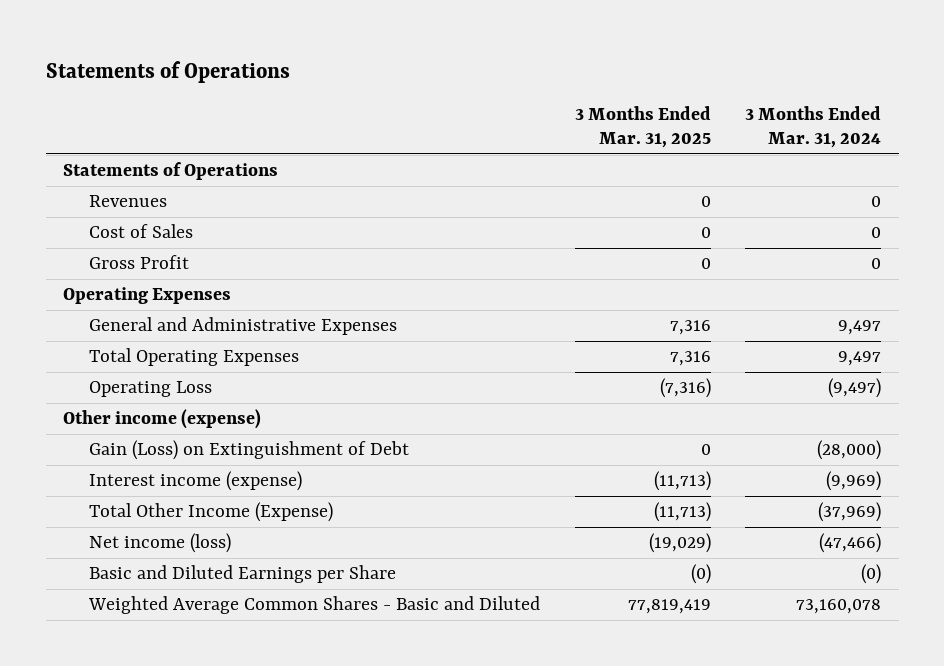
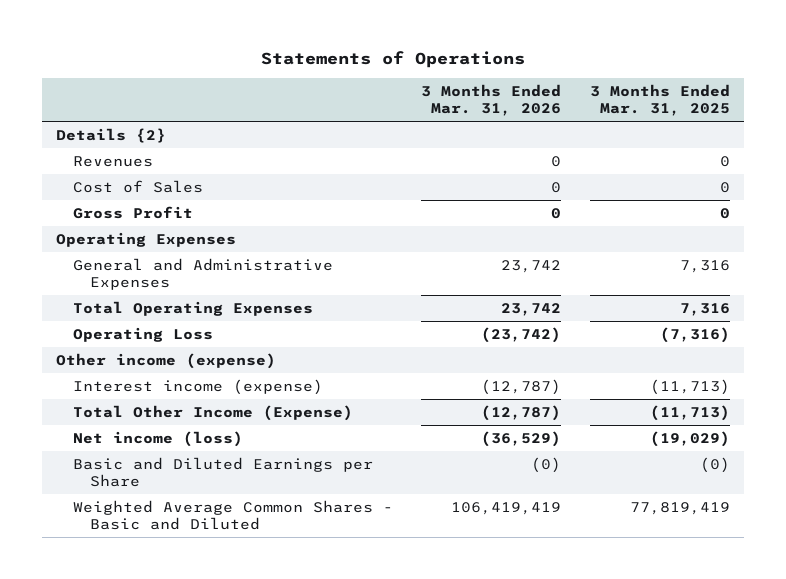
[745,105,882,149] 3 Months Ended Mar. 31, 2024 -> none
none -> [421,83,562,117] 3 Months Ended Mar. 31, 2026
[62,162,278,181] Statements of Operations -> [56,127,167,143] Details {2}
[89,440,410,461] Gain (Loss) on Extinguishment of Debt -> none

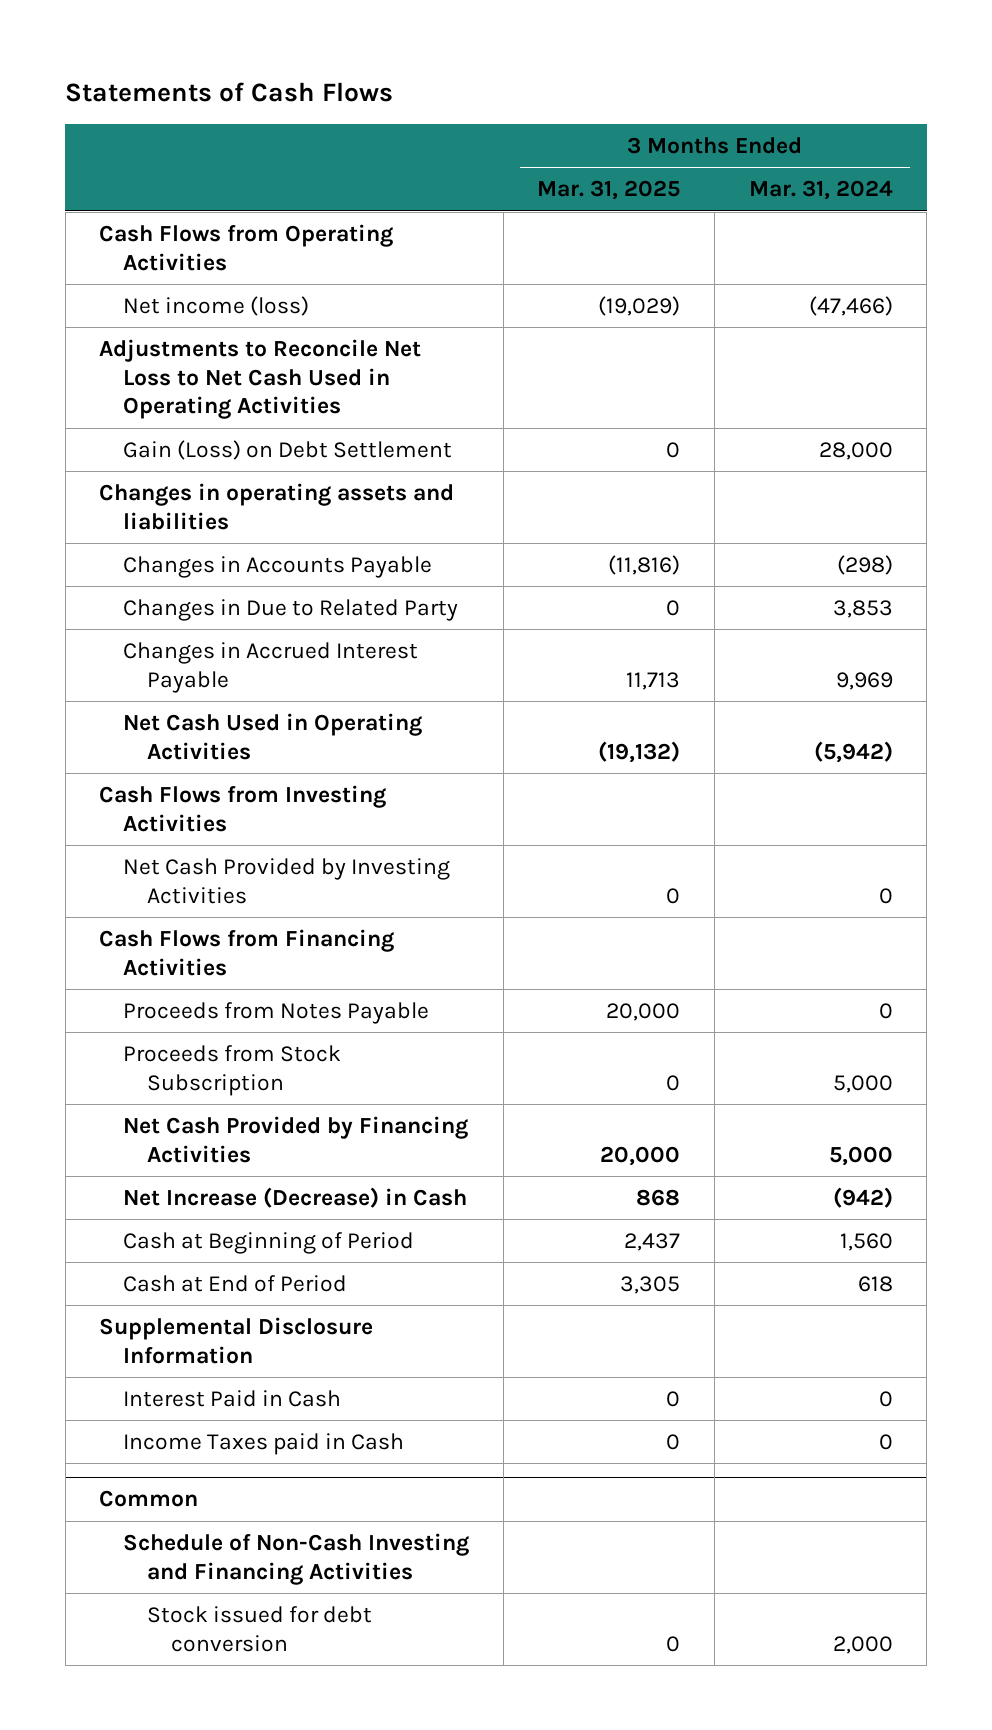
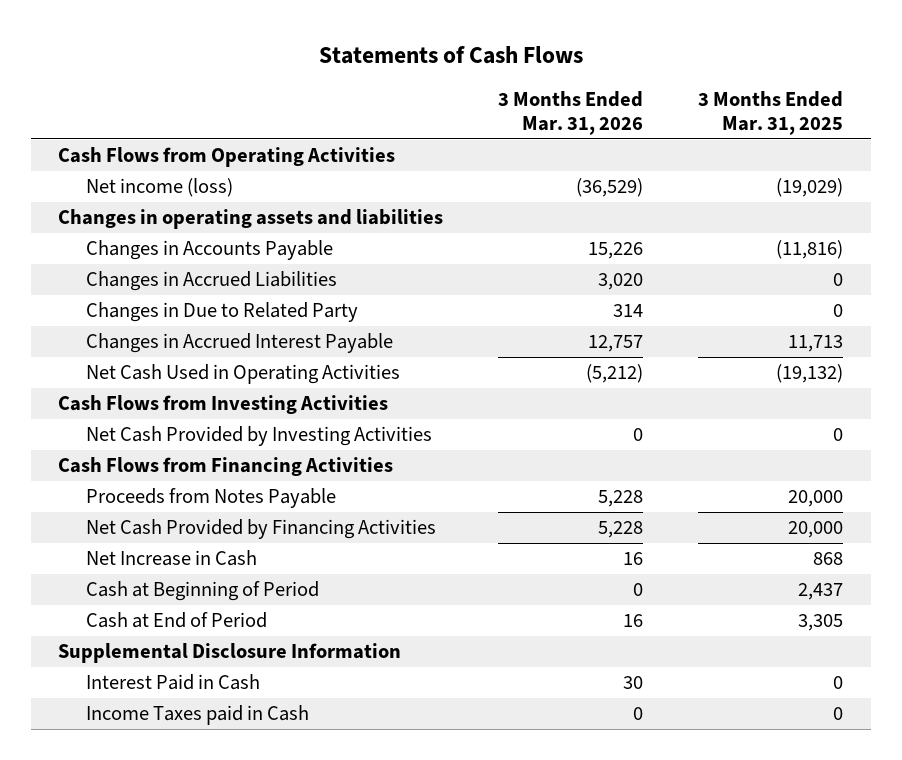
[748,180,893,201] Mar. 31, 2024 -> none
none -> [498,90,644,135] 3 Months Ended Mar. 31, 2026
[99,338,422,420] Adjustments to Reconcile Net Loss to Net Cash Used in Operating Activities -> none
[123,439,453,460] Gain (Loss) on Debt Settlement -> none
none -> [86,271,338,292] Changes in Accrued Liabilities
[123,1044,342,1096] Proceeds from Stock Subscription -> none
[123,1186,468,1208] Net Increase (Decrease) in Cash -> [86,550,258,567] Net Increase in Cash
[99,1490,199,1508] Common -> none
[123,1532,470,1585] Schedule of Non-Cash Investing and Financing Activities -> none
[146,1605,372,1652] Stock issued for debt conversion -> none

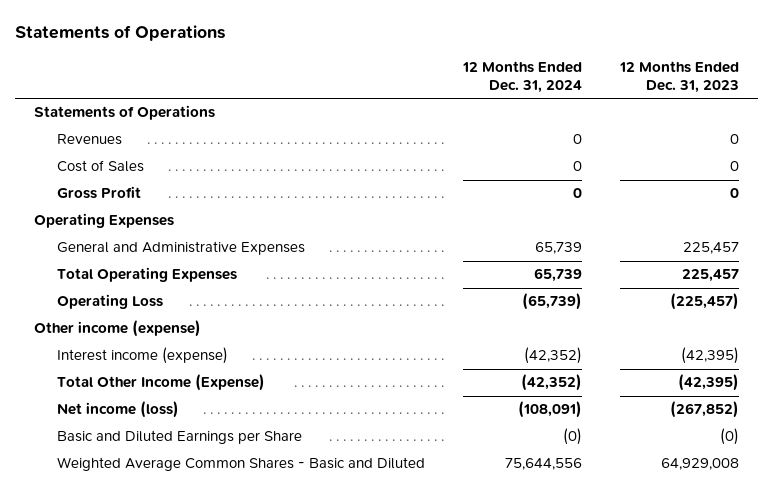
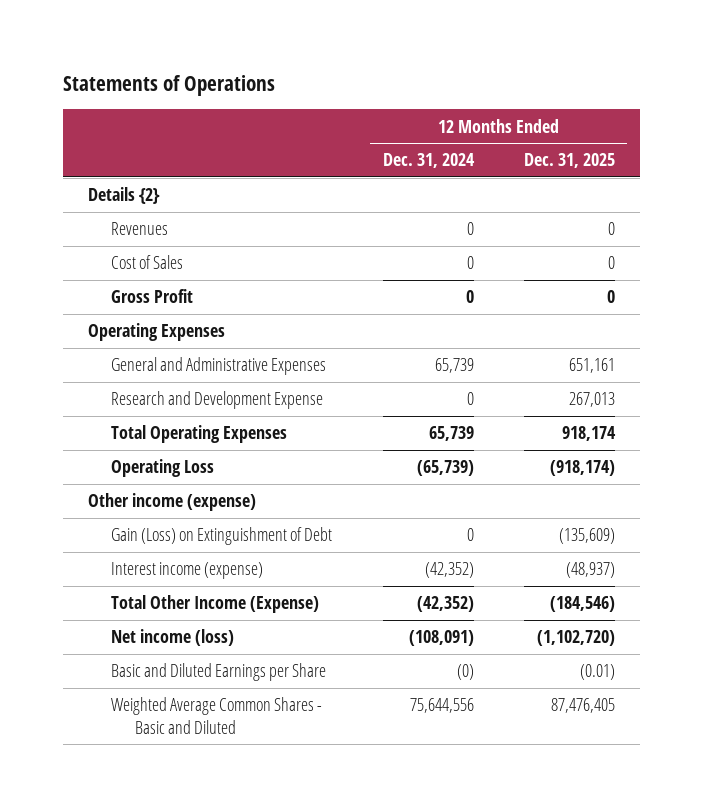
[619,60,740,93] 12 Months Ended Dec. 31, 2023 -> none
none -> [523,153,615,169] Dec. 31, 2025
[33,105,215,121] Statements of Operations -> [88,187,161,205] Details {2}
none -> [111,391,324,410] Research and Development Expense
none -> [111,527,333,546] Gain (Loss) on Extinguishment of Debt

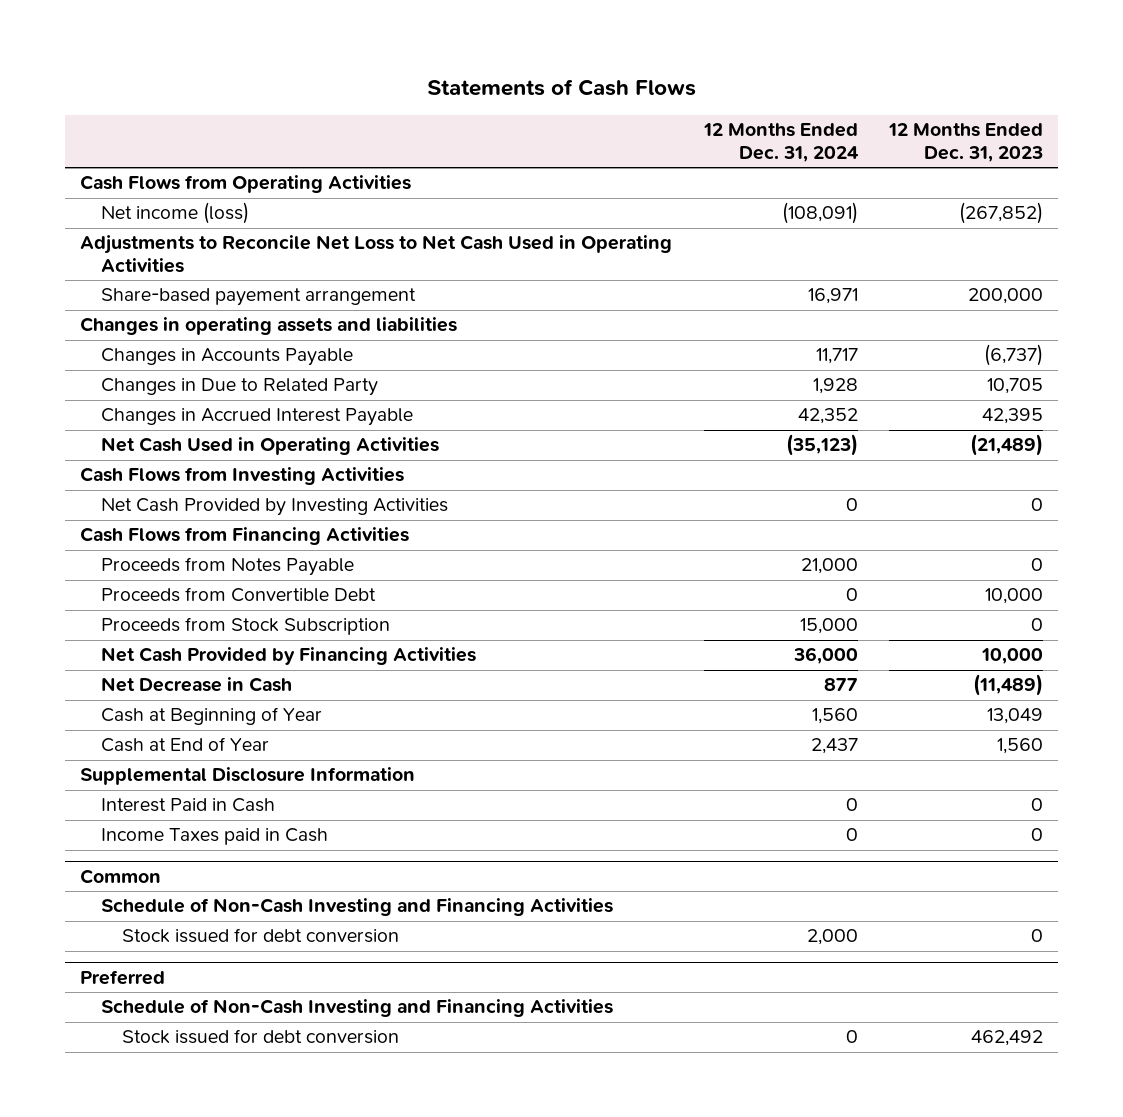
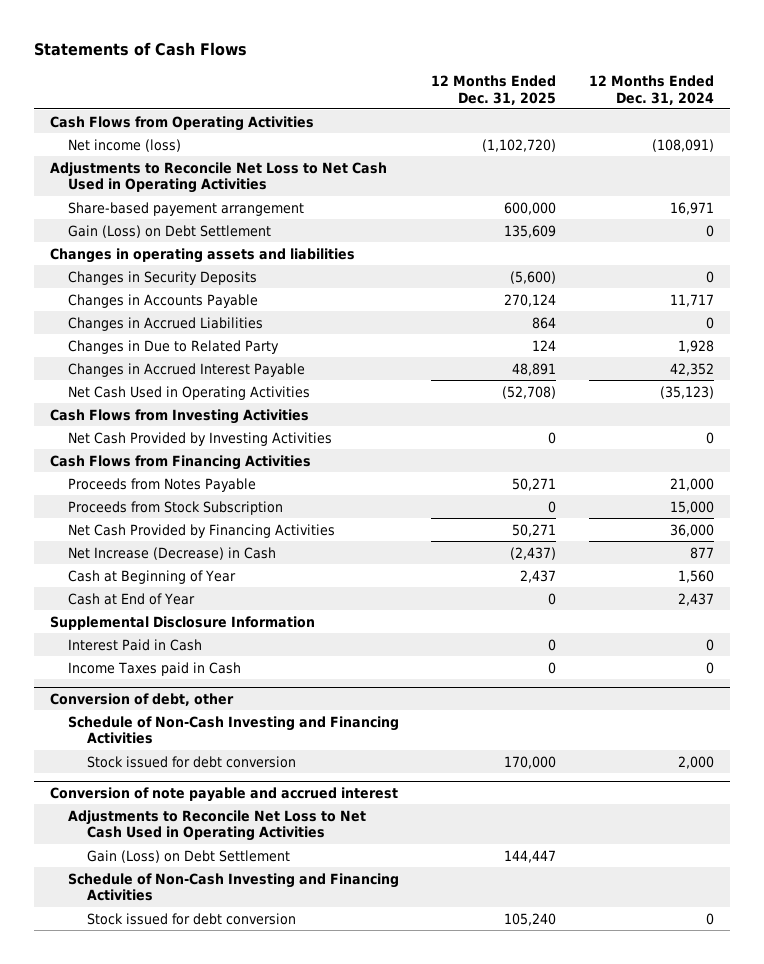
[887,123,1043,162] 12 Months Ended Dec. 31, 2023 -> none
none -> [431,74,557,105] 12 Months Ended Dec. 31, 2025
none -> [68,224,272,238] Gain (Loss) on Debt Settlement
none -> [68,270,258,285] Changes in Security Deposits
none -> [68,316,264,331] Changes in Accrued Liabilities
[101,587,377,603] Proceeds from Convertible Debt -> none
[101,677,293,693] Net Decrease in Cash -> [68,546,277,560] Net Increase (Decrease) in Cash
[80,868,162,884] Common -> none
none -> [49,692,234,706] Conversion of debt, other
[80,969,166,985] Preferred -> none
none -> [49,786,398,802] Conversion of note payable and accrued interest
none -> [68,809,367,842] Adjustments to Reconcile Net Loss to Net Cash Used in Operating Activities
none -> [86,849,290,863] Gain (Loss) on Debt Settlement

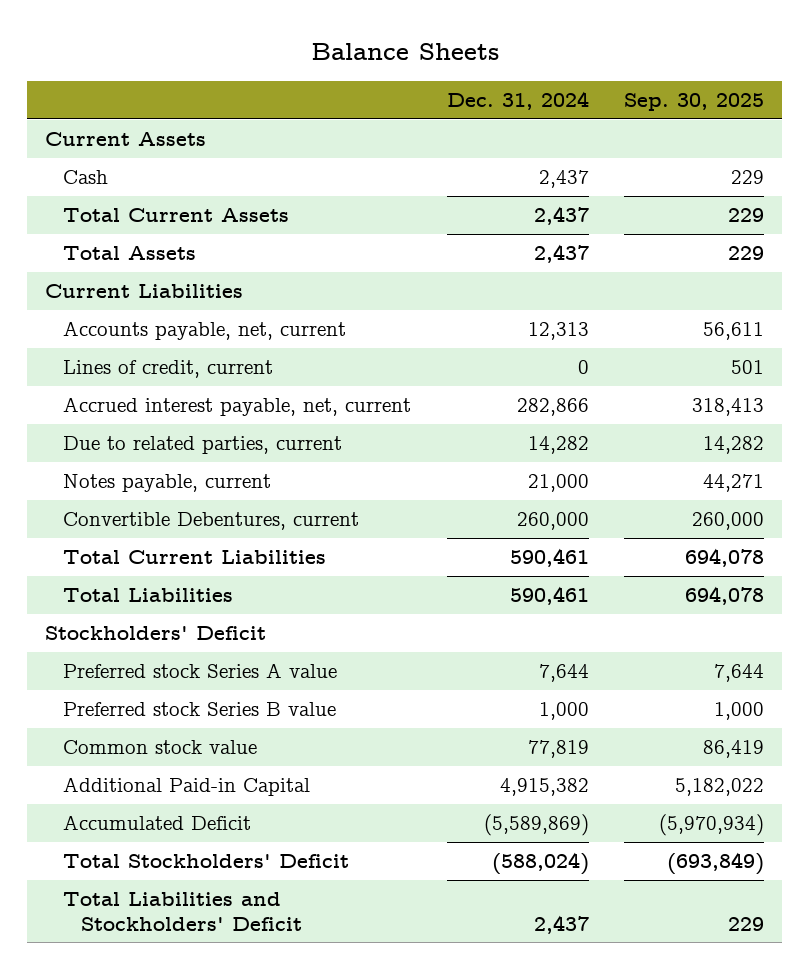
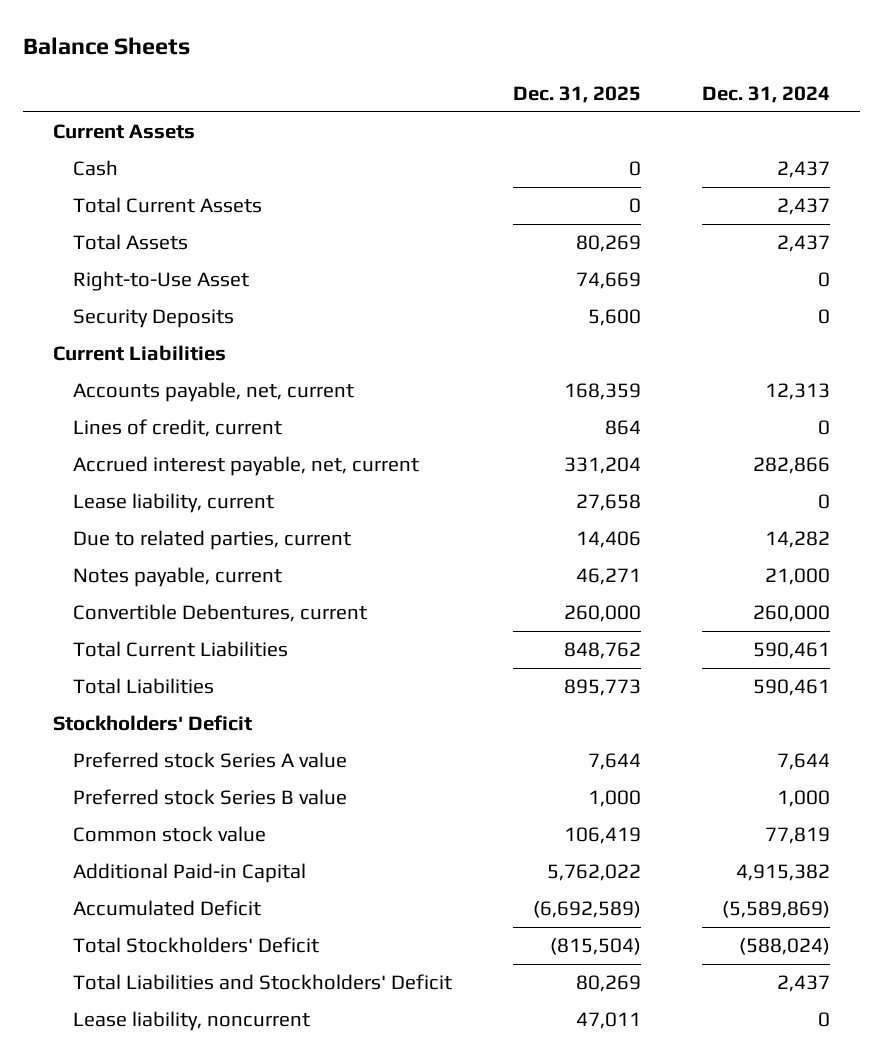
[624,93,765,112] Sep. 30, 2025 -> none
none -> [512,85,641,103] Dec. 31, 2025
none -> [73,271,250,292] Right-to-Use Asset
none -> [73,309,235,329] Security Deposits
none -> [73,493,275,514] Lease liability, current
none -> [73,1011,311,1032] Lease liability, noncurrent

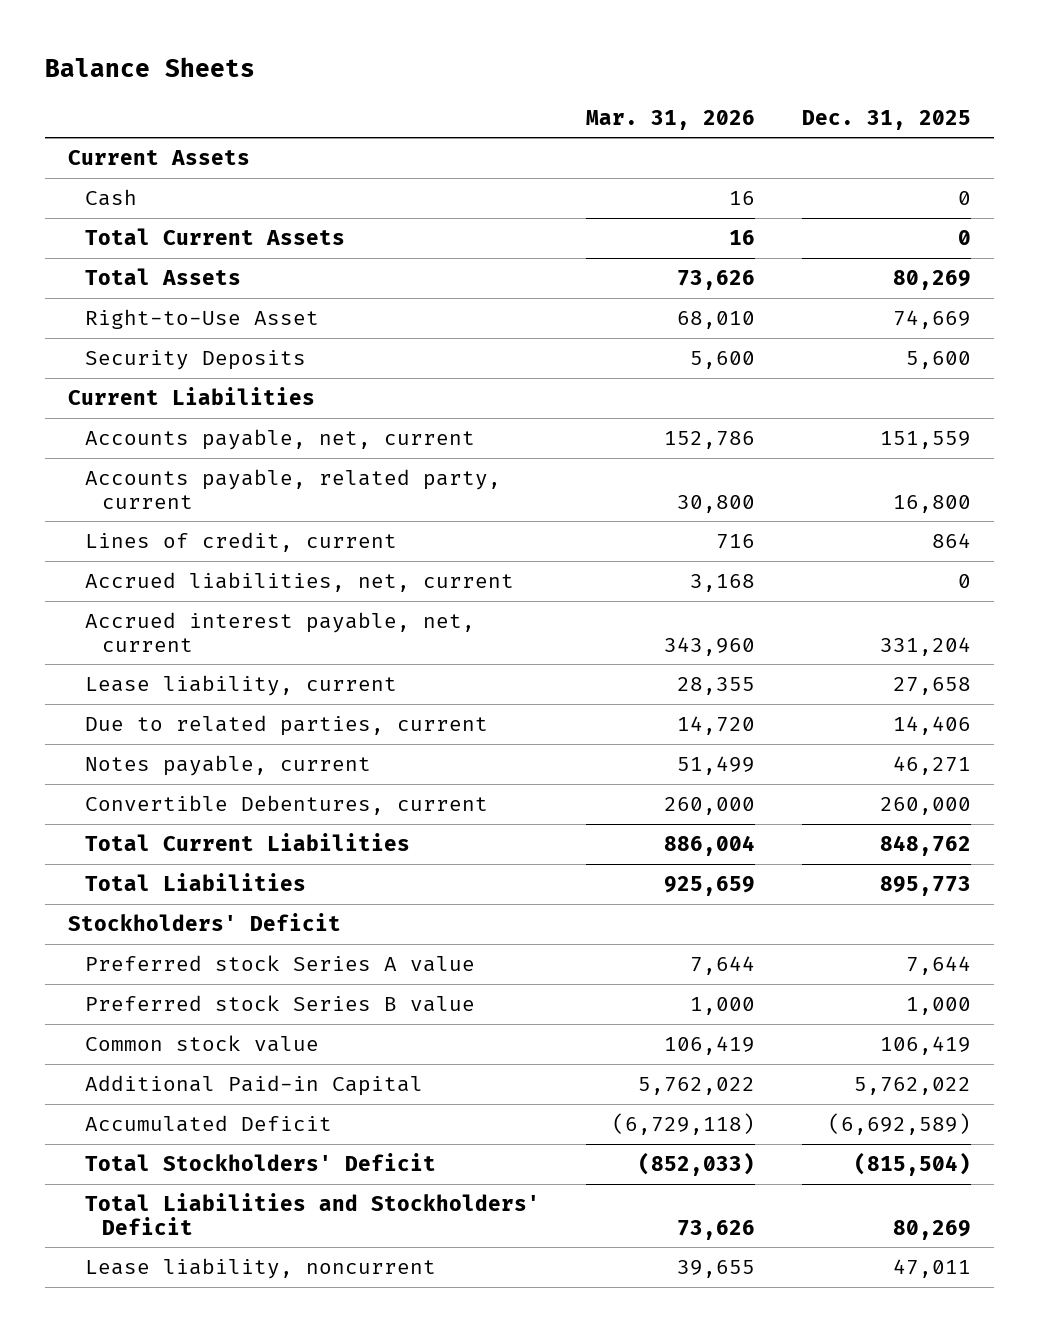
[701,85,830,103] Dec. 31, 2024 -> none
none -> [586,109,756,130] Mar. 31, 2026
[563,383,641,401] 168,359 -> [879,431,971,450] 151,559
none -> [84,469,501,509] Accounts payable, related party, current
none -> [84,572,514,593] Accrued liabilities, net, current

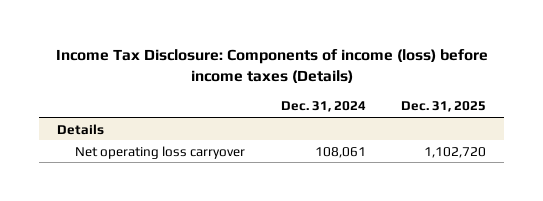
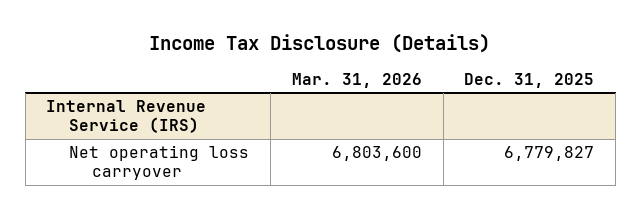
[55,48,488,84] Income Tax Disclosure: Components of income (loss) before income taxes (Details) -> [149,33,491,53] Income Tax Disclosure (Details)
[280,101,366,113] Dec. 31, 2024 -> none
none -> [291,72,422,88] Mar. 31, 2026
[56,123,104,135] Details -> none
none -> [46,100,207,134] Internal Revenue Service (IRS)
[424,146,487,158] 1,102,720 -> [504,146,595,162] 6,779,827

